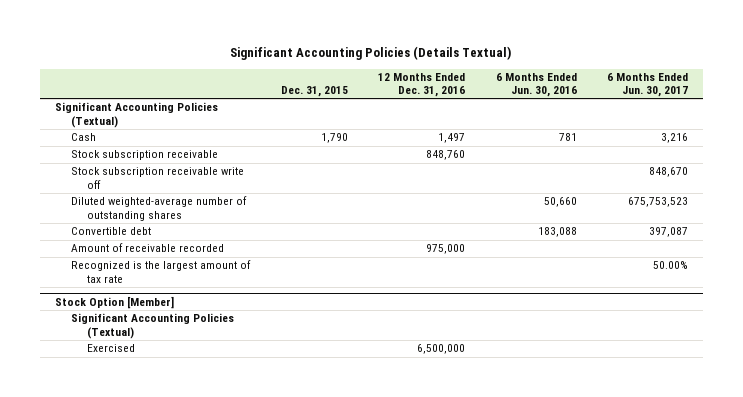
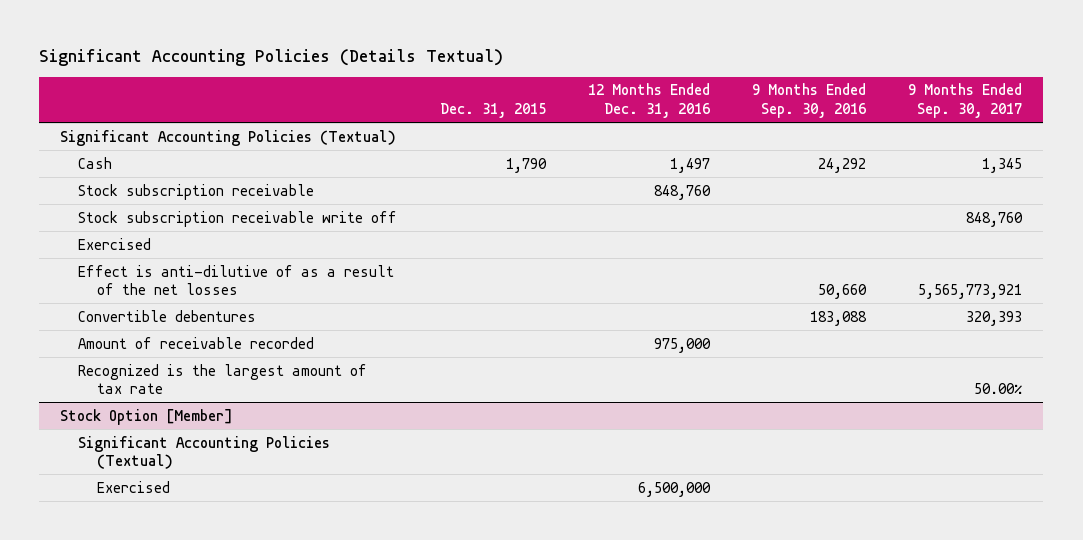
[495,72,577,98] 6 Months Ended Jun. 30, 2016 -> none
[607,72,689,98] 6 Months Ended Jun. 30, 2017 -> none
none -> [752,83,867,118] 9 Months Ended Sep. 30, 2016
none -> [908,83,1023,118] 9 Months Ended Sep. 30, 2017
none -> [78,237,152,250] Exercised
[71,196,248,221] Diluted weighted-average number of outstanding shares -> [78,264,395,296] Effect is anti-dilutive of as a result of the net losses
[71,227,152,236] Convertible debt -> [78,309,257,322] Convertible debentures

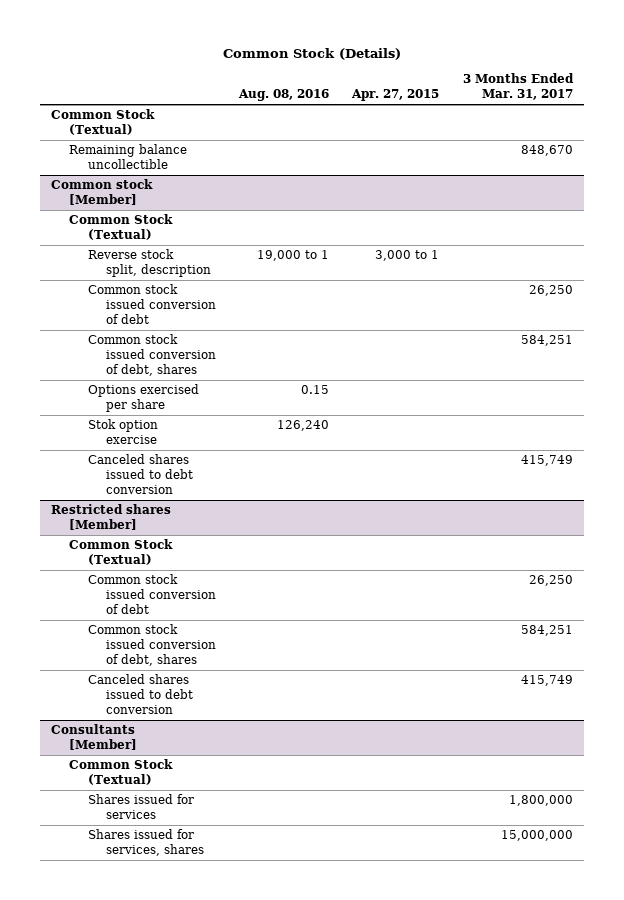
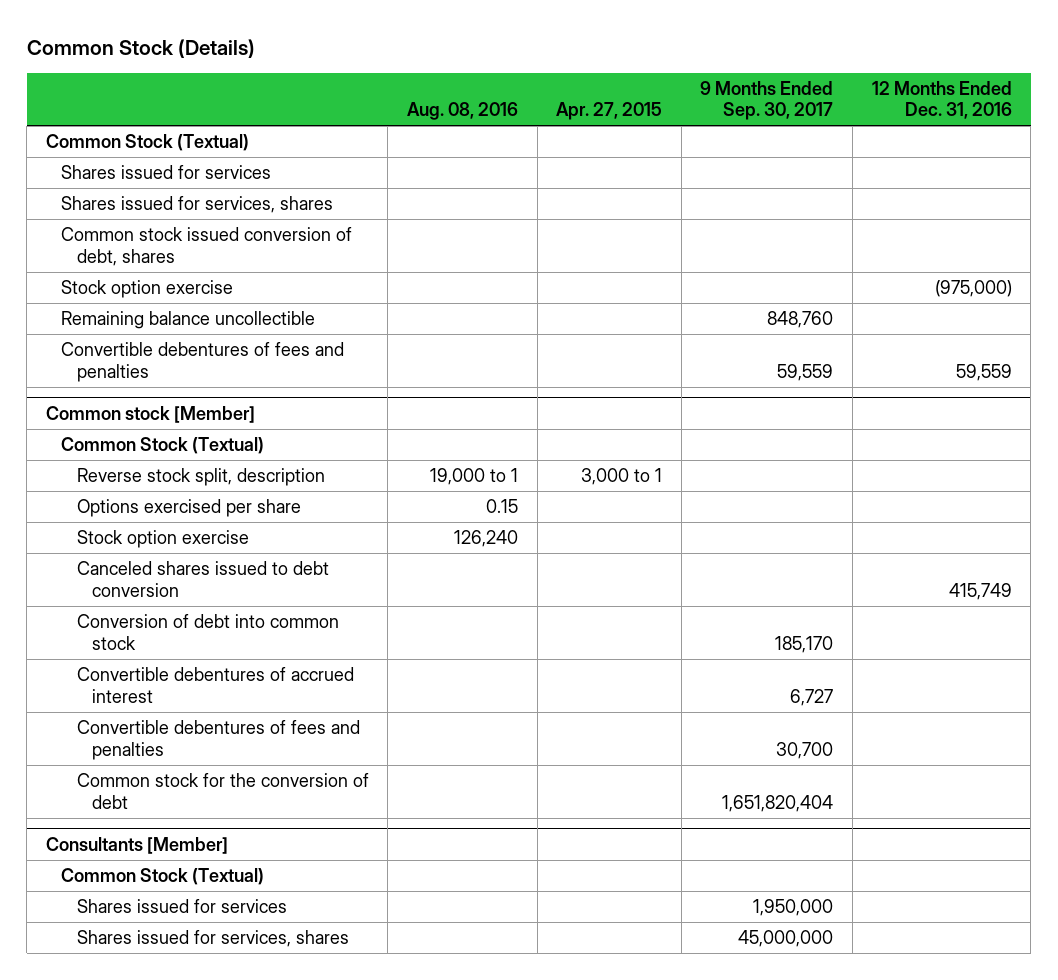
[462,73,574,101] 3 Months Ended Mar. 31, 2017 -> none
none -> [700,80,834,121] 9 Months Ended Sep. 30, 2017
none -> [871,80,1012,120] 12 Months Ended Dec. 31, 2016
none -> [61,165,272,180] Shares issued for services
none -> [61,196,334,214] Shares issued for services, shares
none -> [61,227,353,266] Common stock issued conversion of debt, shares
none -> [61,280,234,299] Stock option exercise
none -> [61,342,345,382] Convertible debentures of fees and penalties
[87,284,216,325] Common stock issued conversion of debt -> none
[87,334,216,377] Common stock issued conversion of debt, shares -> none
[87,419,158,445] Stok option exercise -> [76,530,249,549] Stock option exercise
[51,504,172,531] Restricted shares [Member] -> none
[69,539,174,566] Common Stock (Textual) -> none
[87,574,216,615] Common stock issued conversion of debt -> none
[87,624,216,667] Common stock issued conversion of debt, shares -> none
[87,674,193,715] Canceled shares issued to debt conversion -> none
none -> [76,614,339,650] Conversion of debt into common stock
none -> [76,667,354,703] Convertible debentures of accrued interest
none -> [76,720,360,760] Convertible debentures of fees and penalties
none -> [76,773,369,809] Common stock for the conversion of debt

